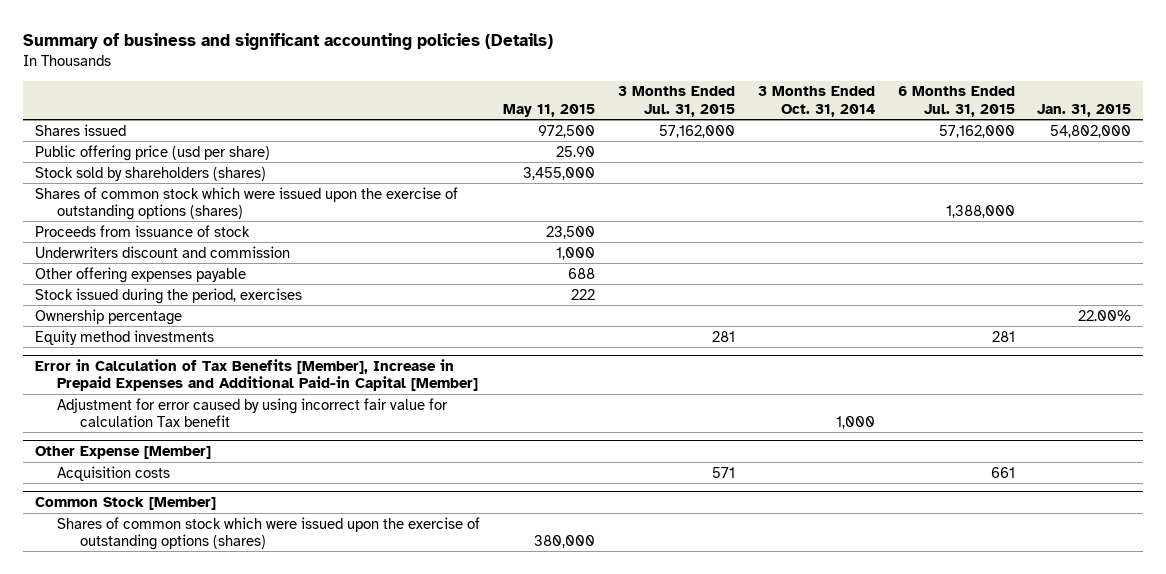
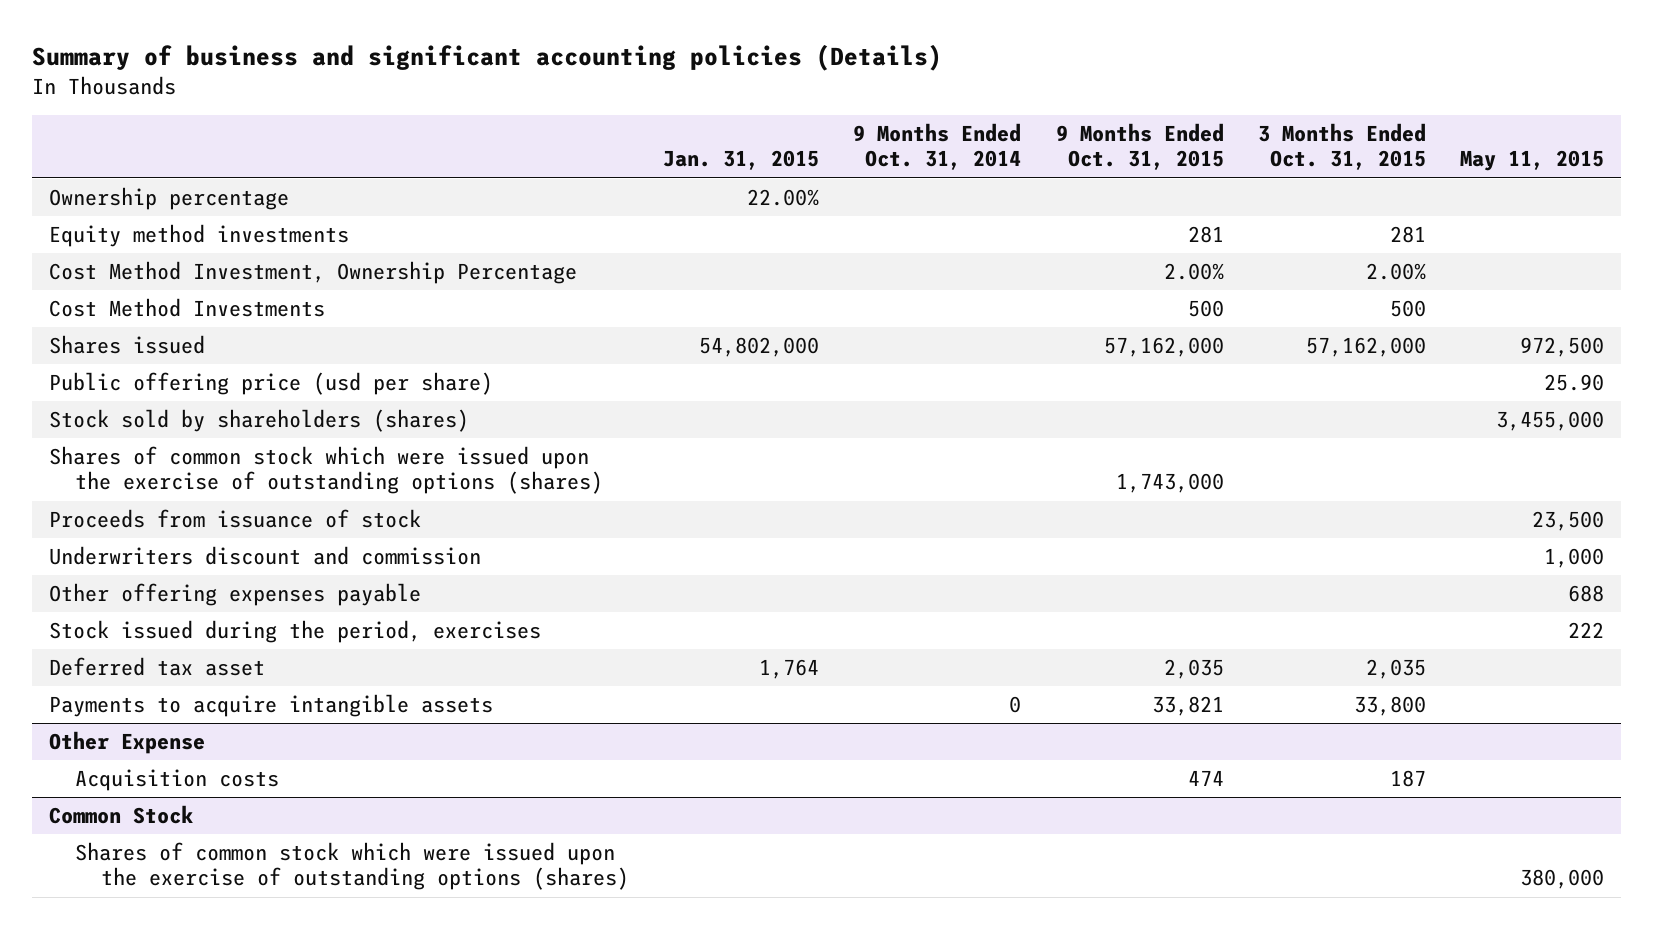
[617,86,735,117] 3 Months Ended Jul. 31, 2015 -> none
[757,86,875,117] 3 Months Ended Oct. 31, 2014 -> none
[897,86,1015,117] 6 Months Ended Jul. 31, 2015 -> none
none -> [853,123,1022,171] 9 Months Ended Oct. 31, 2014
none -> [1055,123,1224,171] 9 Months Ended Oct. 31, 2015
none -> [1257,123,1426,171] 3 Months Ended Oct. 31, 2015
[34,308,182,325] Ownership percentage -> [48,187,289,211] Ownership percentage
[34,329,214,345] Equity method investments -> [48,224,349,248] Equity method investments
none -> [48,261,577,285] Cost Method Investment, Ownership Percentage
none -> [48,298,325,318] Cost Method Investments
[34,359,479,392] Error in Calculation of Tax Benefits [Member], Increase in Prepaid Expenses and Additional Paid-in Capital [Member] -> none
[57,397,449,427] Adjustment for error caused by using incorrect fair value for calculation Tax benefit -> none
none -> [48,657,265,677] Deferred tax asset
none -> [48,694,493,718] Payments to acquire intangible assets
[34,446,211,460] Other Expense [Member] -> [48,731,205,755] Other Expense
[34,497,216,511] Common Stock [Member] -> [48,805,193,825] Common Stock

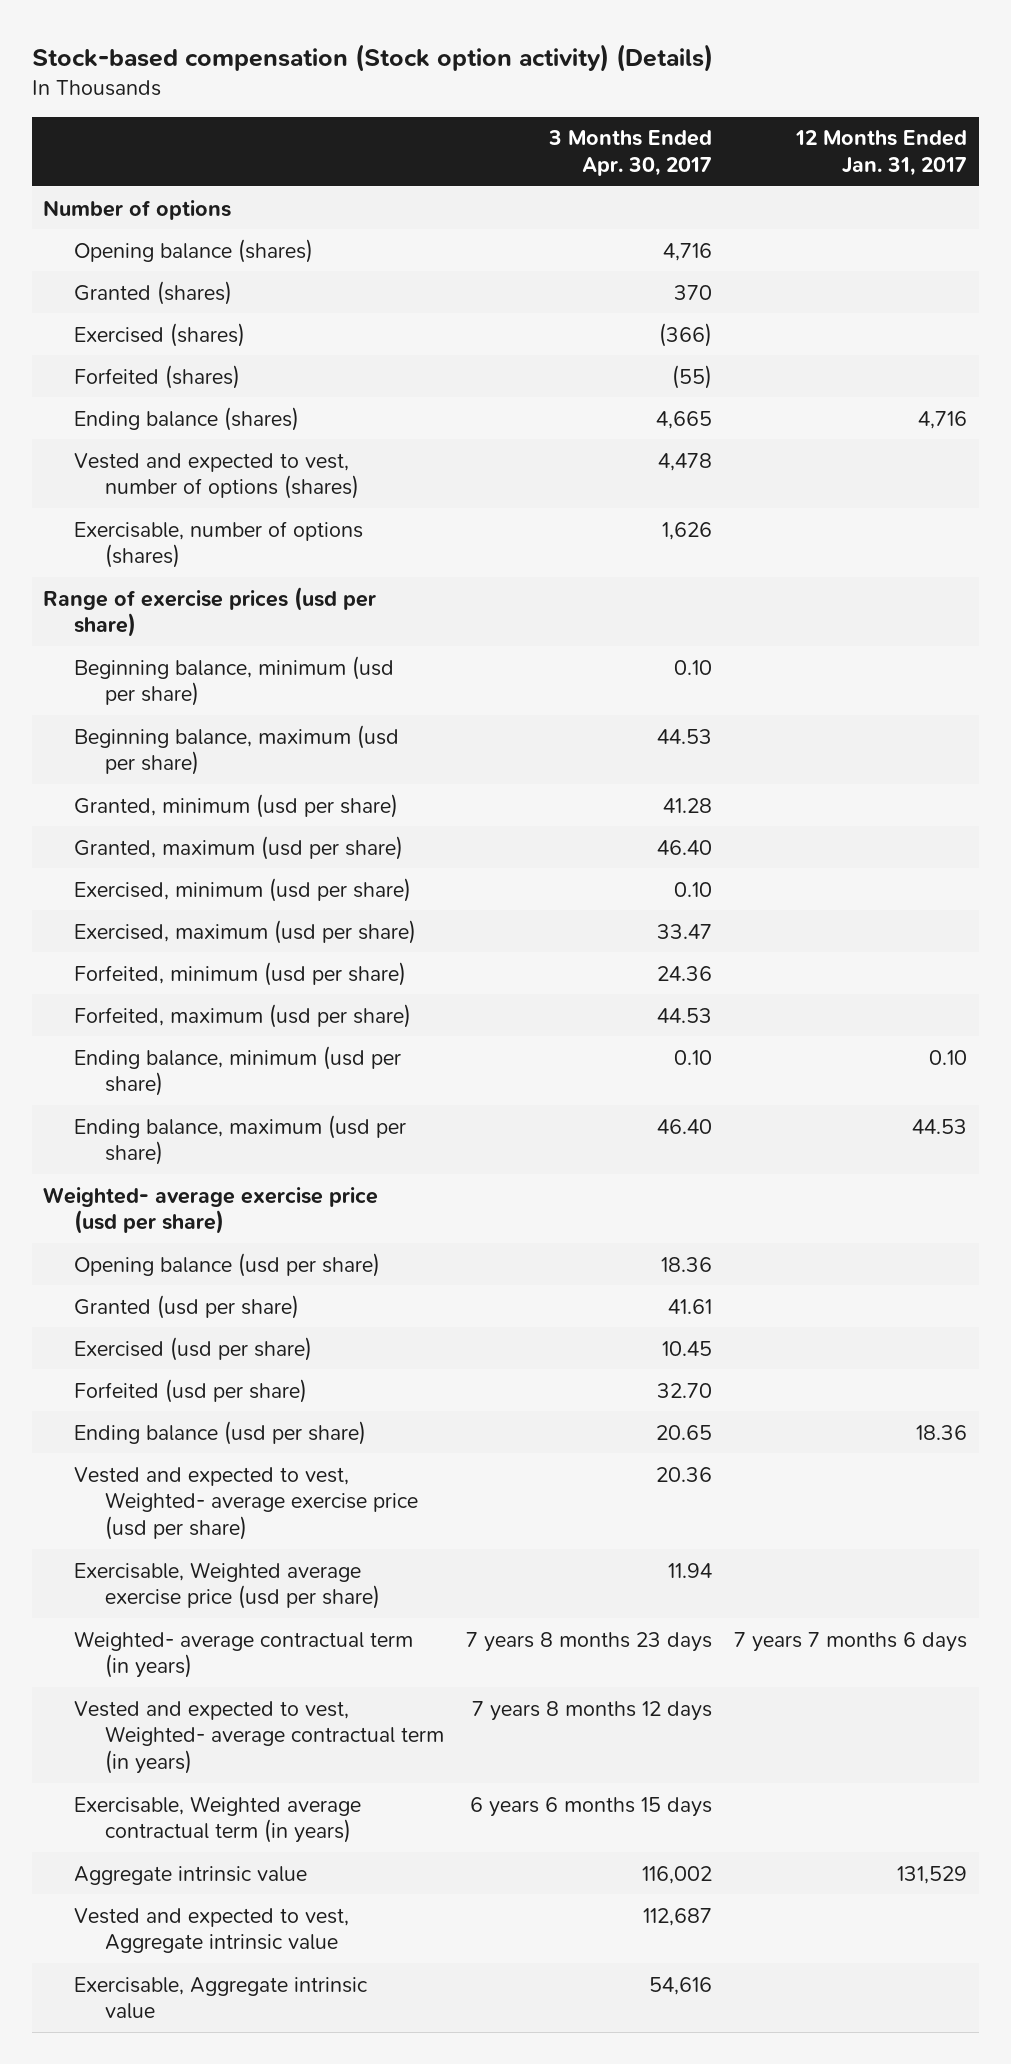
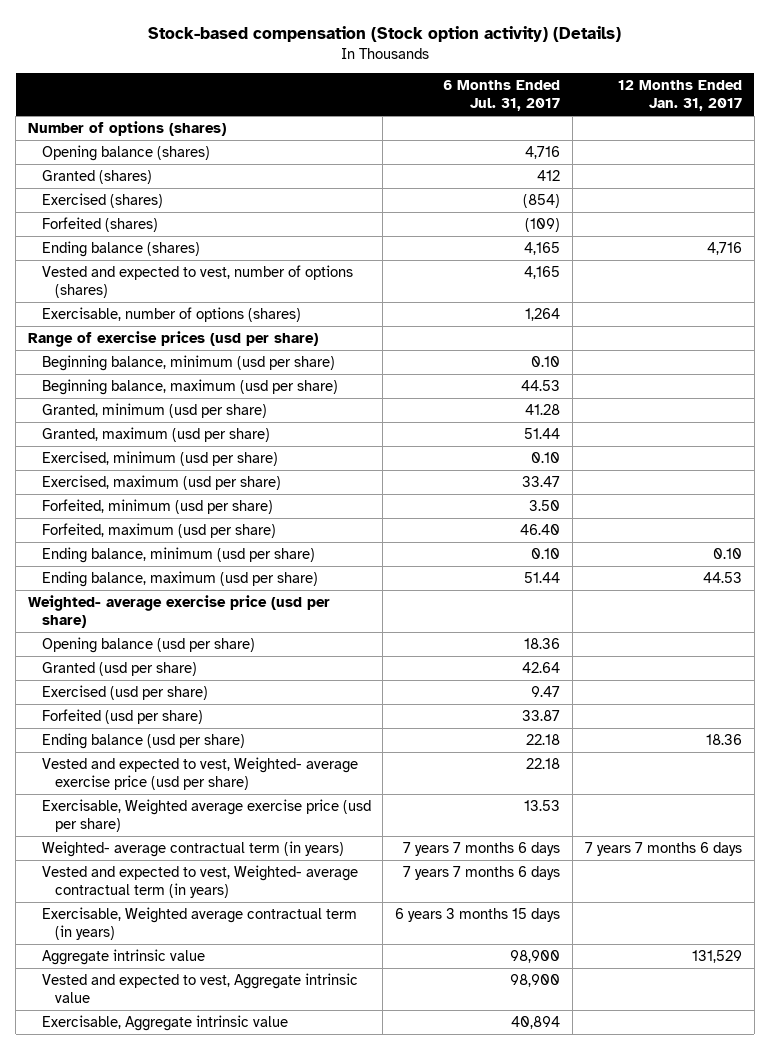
[548,130,713,177] 3 Months Ended Apr. 30, 2017 -> none
none -> [443,80,561,112] 6 Months Ended Jul. 31, 2017
[43,199,232,220] Number of options -> [28,120,227,136] Number of options (shares)

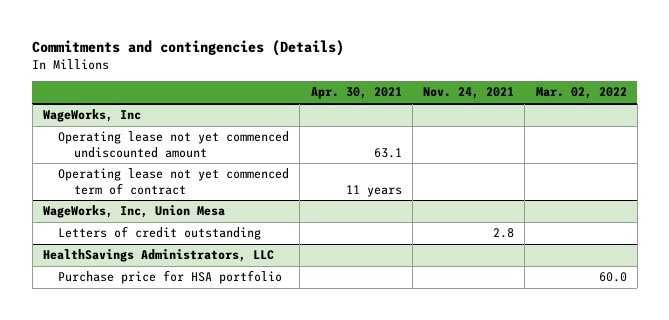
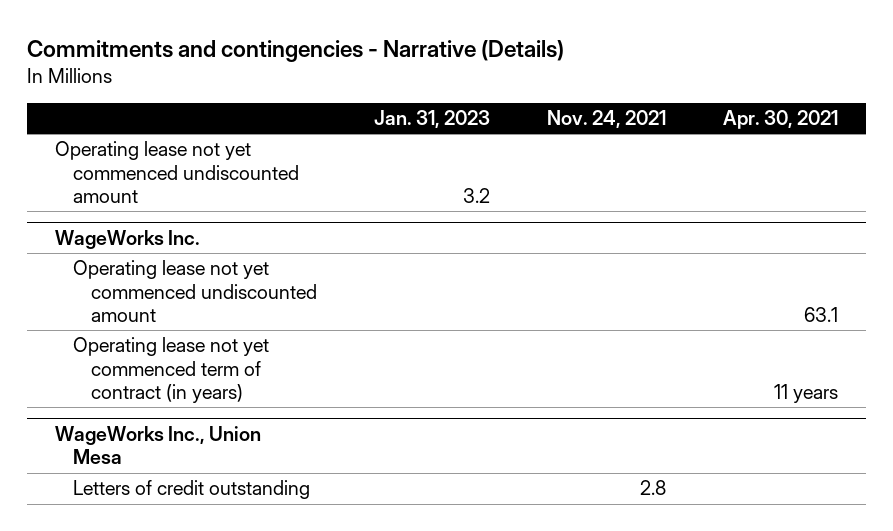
[32,39,345,56] Commitments and contingencies (Details) -> [26,40,564,63] Commitments and contingencies - Narrative (Details)
[535,87,627,100] Mar. 02, 2022 -> none
none -> [373,110,490,129] Jan. 31, 2023
none -> [55,141,300,204] Operating lease not yet commenced undiscounted amount
[42,109,141,123] WageWorks, Inc -> [55,230,201,250] WageWorks Inc.
[58,168,290,195] Operating lease not yet commenced term of contract -> [73,337,270,404] Operating lease not yet commenced term of contract (in years)
[42,205,225,219] WageWorks, Inc, Union Mesa -> [55,426,262,465] WageWorks Inc., Union Mesa
[42,249,274,263] HealthSavings Administrators, LLC -> none
[58,270,283,285] Purchase price for HSA portfolio -> none

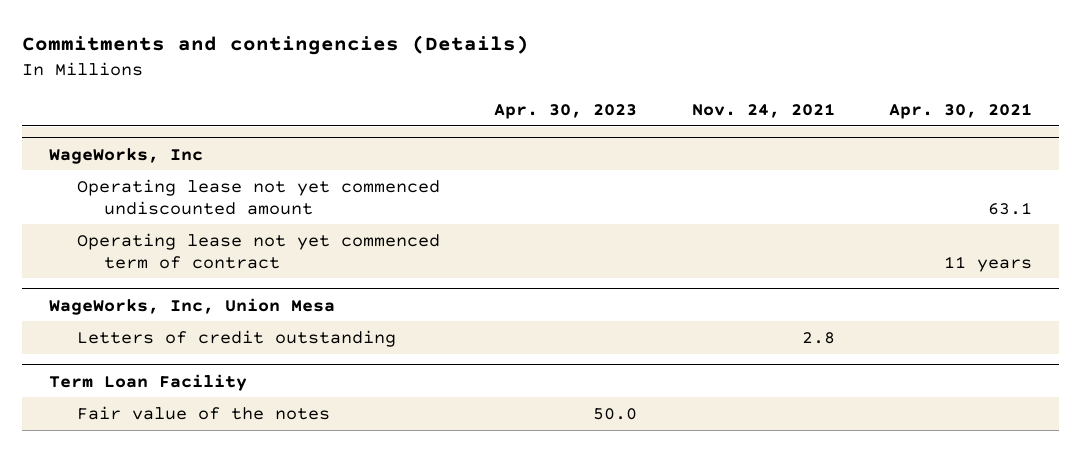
[26,40,564,63] Commitments and contingencies - Narrative (Details) -> [21,35,529,56] Commitments and contingencies (Details)
[373,110,490,129] Jan. 31, 2023 -> none
none -> [494,104,638,120] Apr. 30, 2023
[55,141,300,204] Operating lease not yet commenced undiscounted amount -> none
[55,230,201,250] WageWorks Inc. -> [48,147,203,164] WageWorks, Inc
[73,337,270,404] Operating lease not yet commenced term of contract (in years) -> [76,232,440,269] Operating lease not yet commenced term of contract
[55,426,262,465] WageWorks Inc., Union Mesa -> [48,297,335,315] WageWorks, Inc, Union Mesa
none -> [48,373,247,391] Term Loan Facility
none -> [76,405,330,420] Fair value of the notes

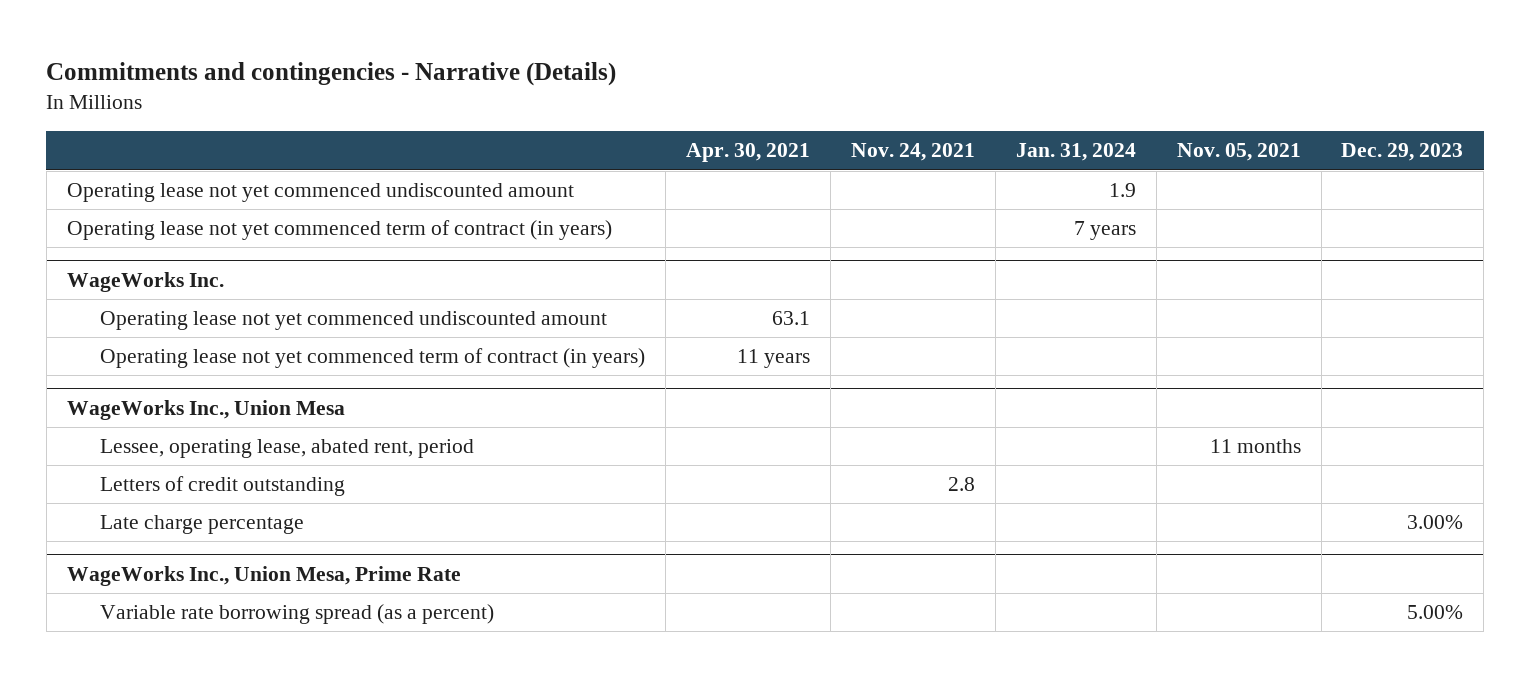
[21,35,529,56] Commitments and contingencies (Details) -> [46,62,617,87] Commitments and contingencies - Narrative (Details)
[494,104,638,120] Apr. 30, 2023 -> none
none -> [1015,143,1136,162] Jan. 31, 2024
none -> [1176,143,1301,162] Nov. 05, 2021
none -> [1341,143,1464,162] Dec. 29, 2023
none -> [66,183,574,203] Operating lease not yet commenced undiscounted amount
none -> [66,220,612,241] Operating lease not yet commenced term of contract (in years)
[48,147,203,164] WageWorks, Inc -> [66,271,224,292] WageWorks Inc.
[76,232,440,269] Operating lease not yet commenced term of contract -> [100,348,646,369] Operating lease not yet commenced term of contract (in years)
[48,297,335,315] WageWorks, Inc, Union Mesa -> [66,399,345,420] WageWorks Inc., Union Mesa
none -> [100,439,475,459] Lessee, operating lease, abated rent, period
[48,373,247,391] Term Loan Facility -> none
[76,405,330,420] Fair value of the notes -> none
none -> [100,515,305,535] Late charge percentage
none -> [66,565,461,586] WageWorks Inc., Union Mesa, Prime Rate
none -> [100,604,495,625] Variable rate borrowing spread (as a percent)

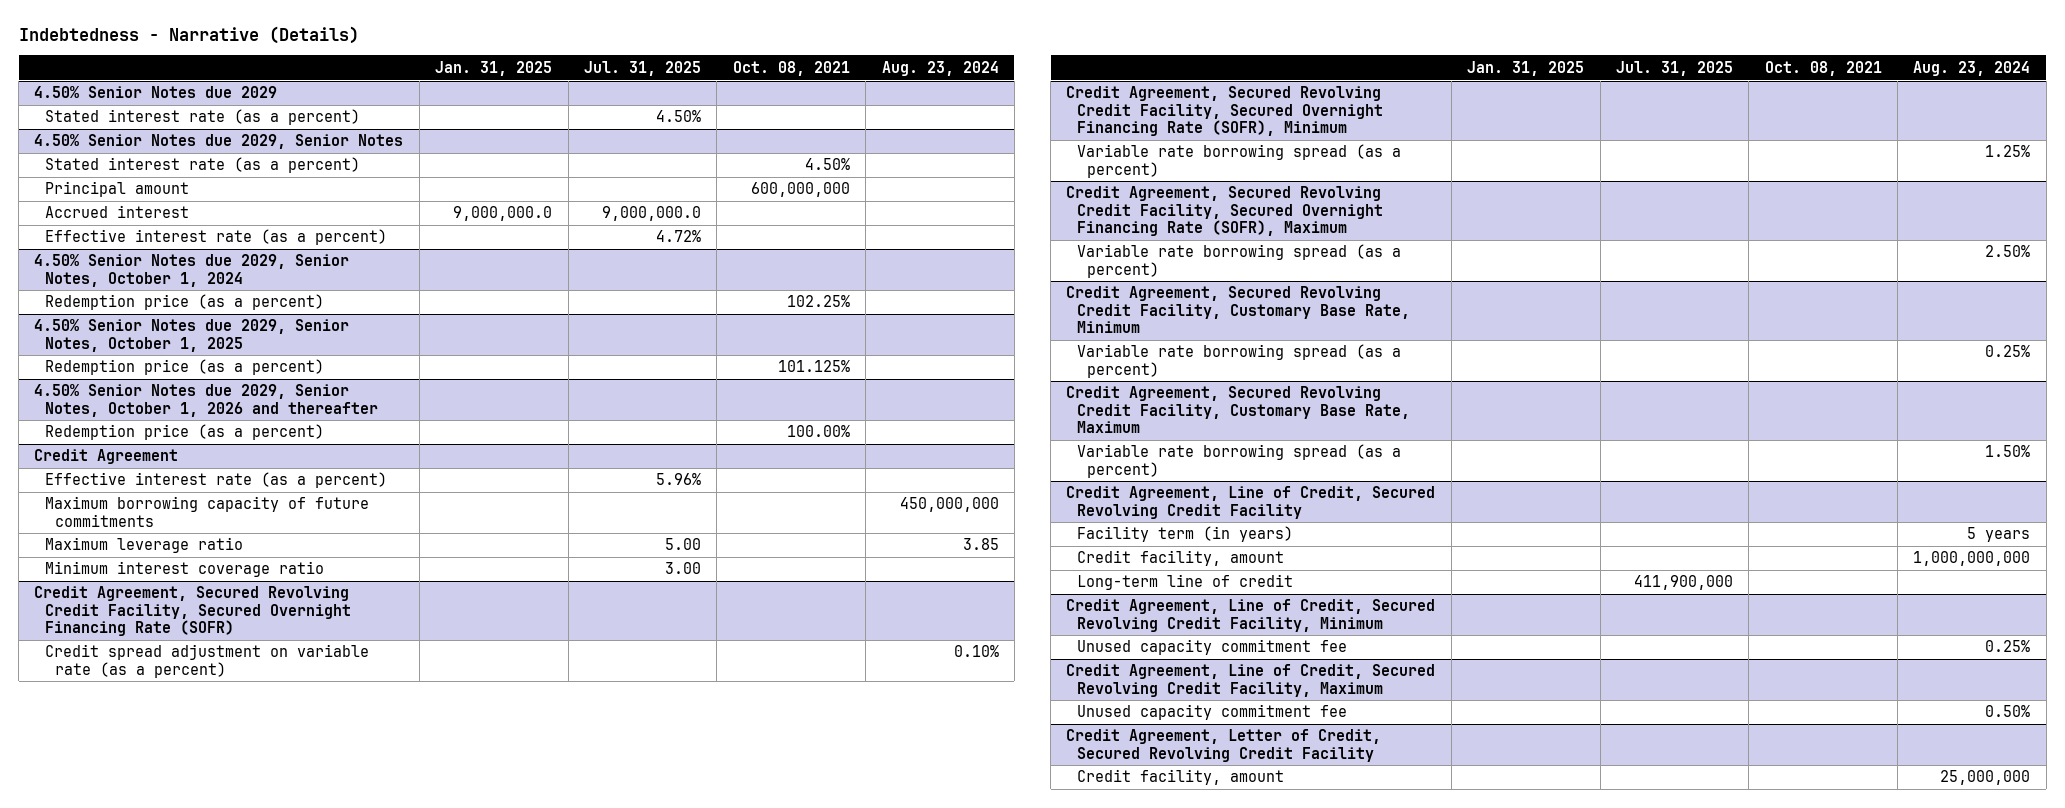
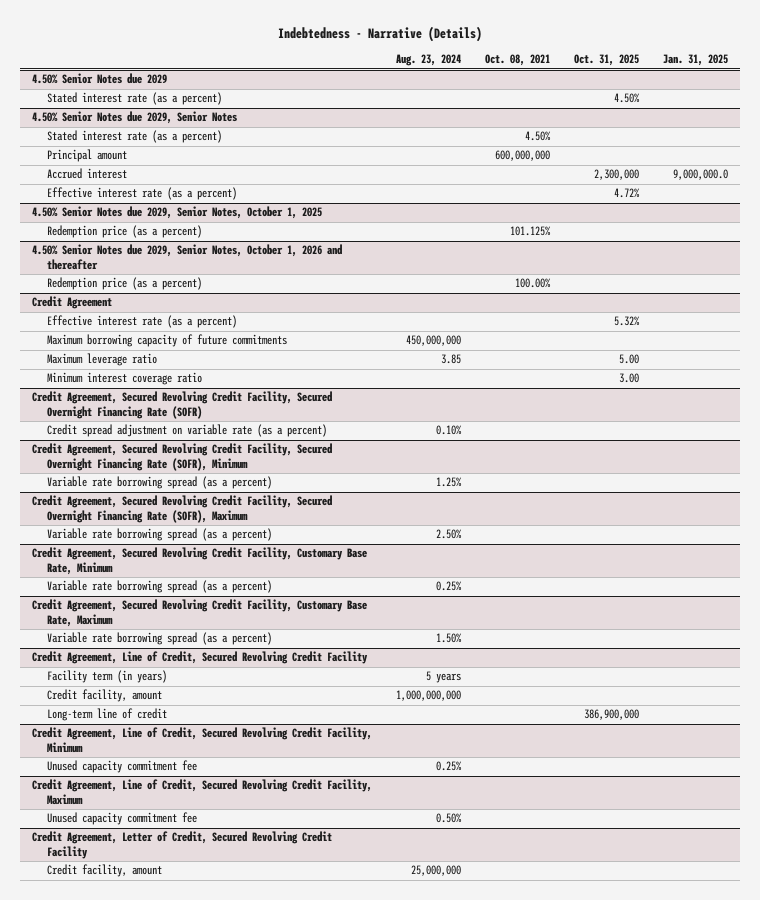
[583,60,701,76] Jul. 31, 2025 -> none
none -> [574,54,640,67] Oct. 31, 2025
[34,254,350,287] 4.50% Senior Notes due 2029, Senior Notes, October 1, 2024 -> none
[44,294,324,311] Redemption price (as a percent) -> none

